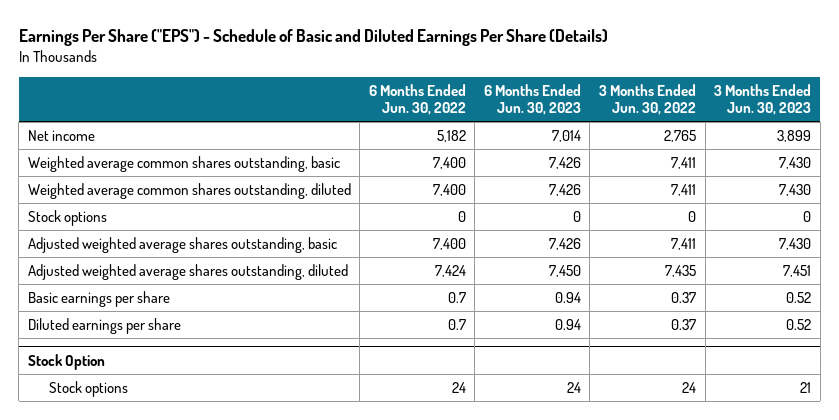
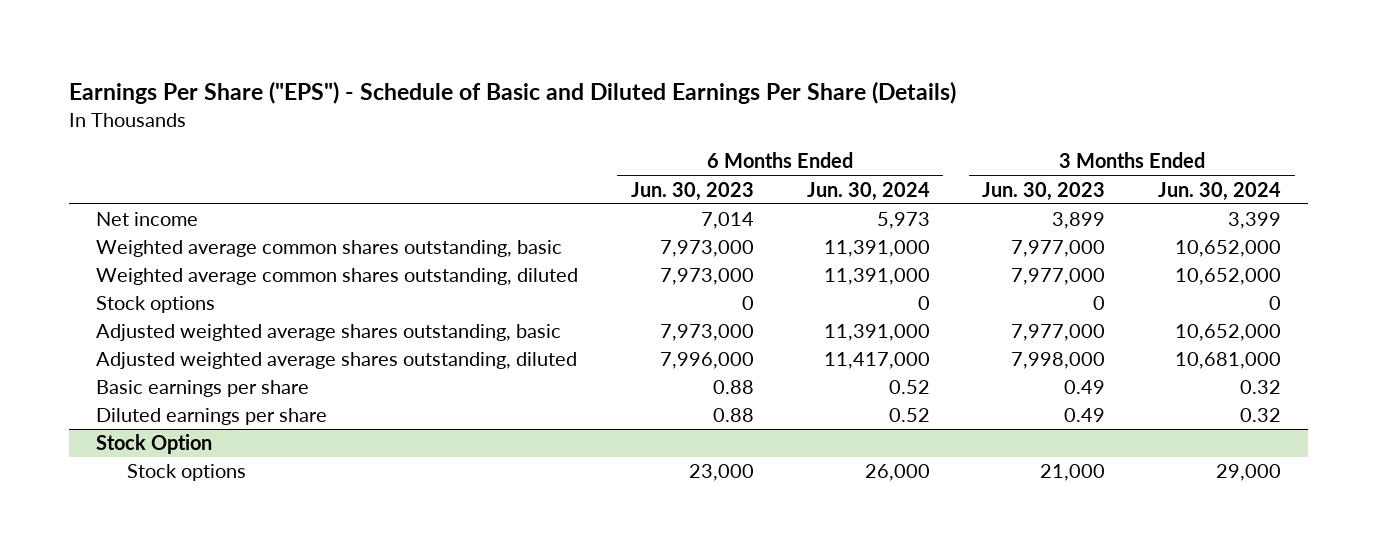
[368,83,466,116] 6 Months Ended Jun. 30, 2022 -> none
[598,83,696,116] 3 Months Ended Jun. 30, 2022 -> none
none -> [806,181,930,201] Jun. 30, 2024
none -> [1158,181,1282,201] Jun. 30, 2024
[548,156,581,169] 7,426 -> [659,240,754,258] 7,973,000
[779,156,812,169] 7,430 -> [1011,240,1106,258] 7,977,000
[548,183,581,196] 7,426 -> [659,268,754,286] 7,973,000
[779,183,812,196] 7,430 -> [1011,268,1106,286] 7,977,000
[548,237,581,250] 7,426 -> [659,324,754,342] 7,973,000
[779,237,812,250] 7,430 -> [1011,324,1106,342] 7,977,000
[548,264,581,277] 7,450 -> [659,352,754,370] 7,996,000
[783,264,812,277] 7,451 -> [1011,352,1106,370] 7,998,000
[554,291,581,303] 0.94 -> [712,380,754,395] 0.88
[786,291,812,303] 0.52 -> [1064,380,1106,395] 0.49
[554,318,581,330] 0.94 -> [712,408,754,423] 0.88
[786,318,812,330] 0.52 -> [1064,408,1106,423] 0.49
[566,381,581,393] 24 -> [688,464,754,482] 23,000
[800,381,812,393] 21 -> [1040,464,1106,482] 21,000

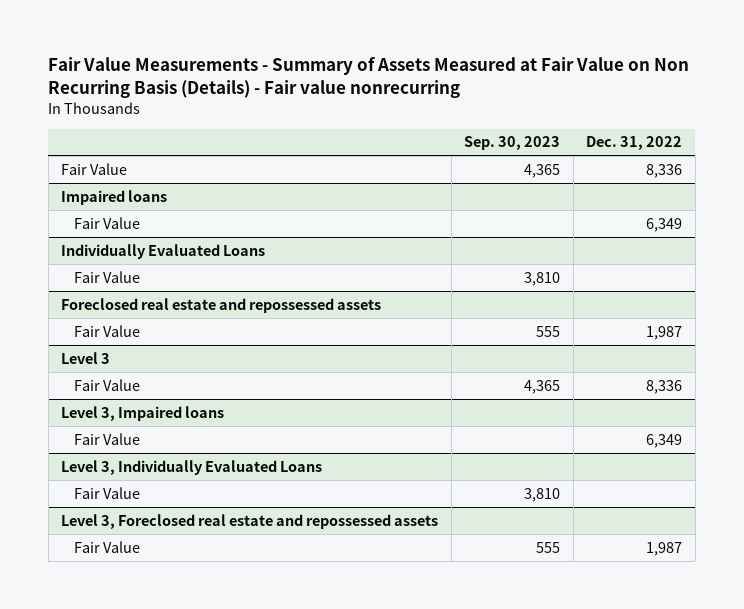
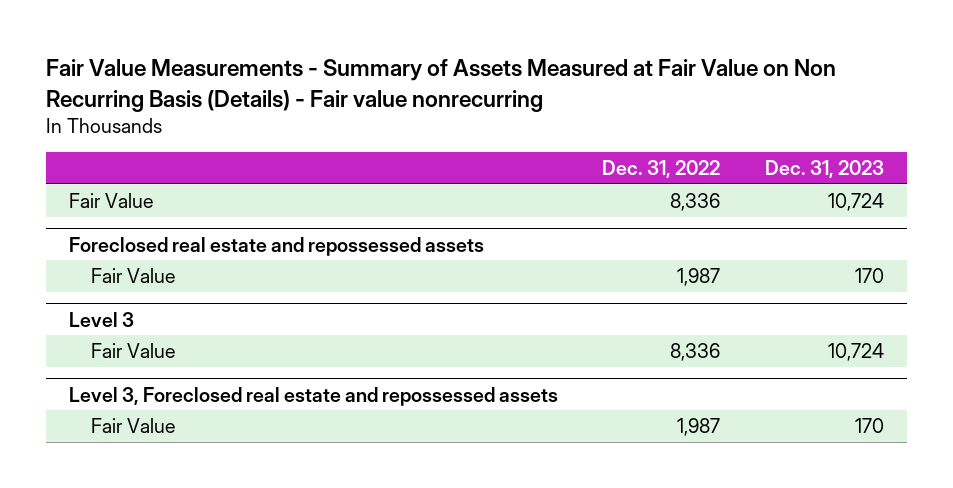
[464,136,561,151] Sep. 30, 2023 -> none
none -> [765,160,885,179] Dec. 31, 2023
[61,189,168,205] Impaired loans -> none
[74,216,141,229] Fair Value -> none
[61,243,266,259] Individually Evaluated Loans -> none
[74,270,141,283] Fair Value -> none
[61,405,225,421] Level 3, Impaired loans -> none
[74,432,141,445] Fair Value -> none
[61,459,323,475] Level 3, Individually Evaluated Loans -> none
[74,486,141,499] Fair Value -> none

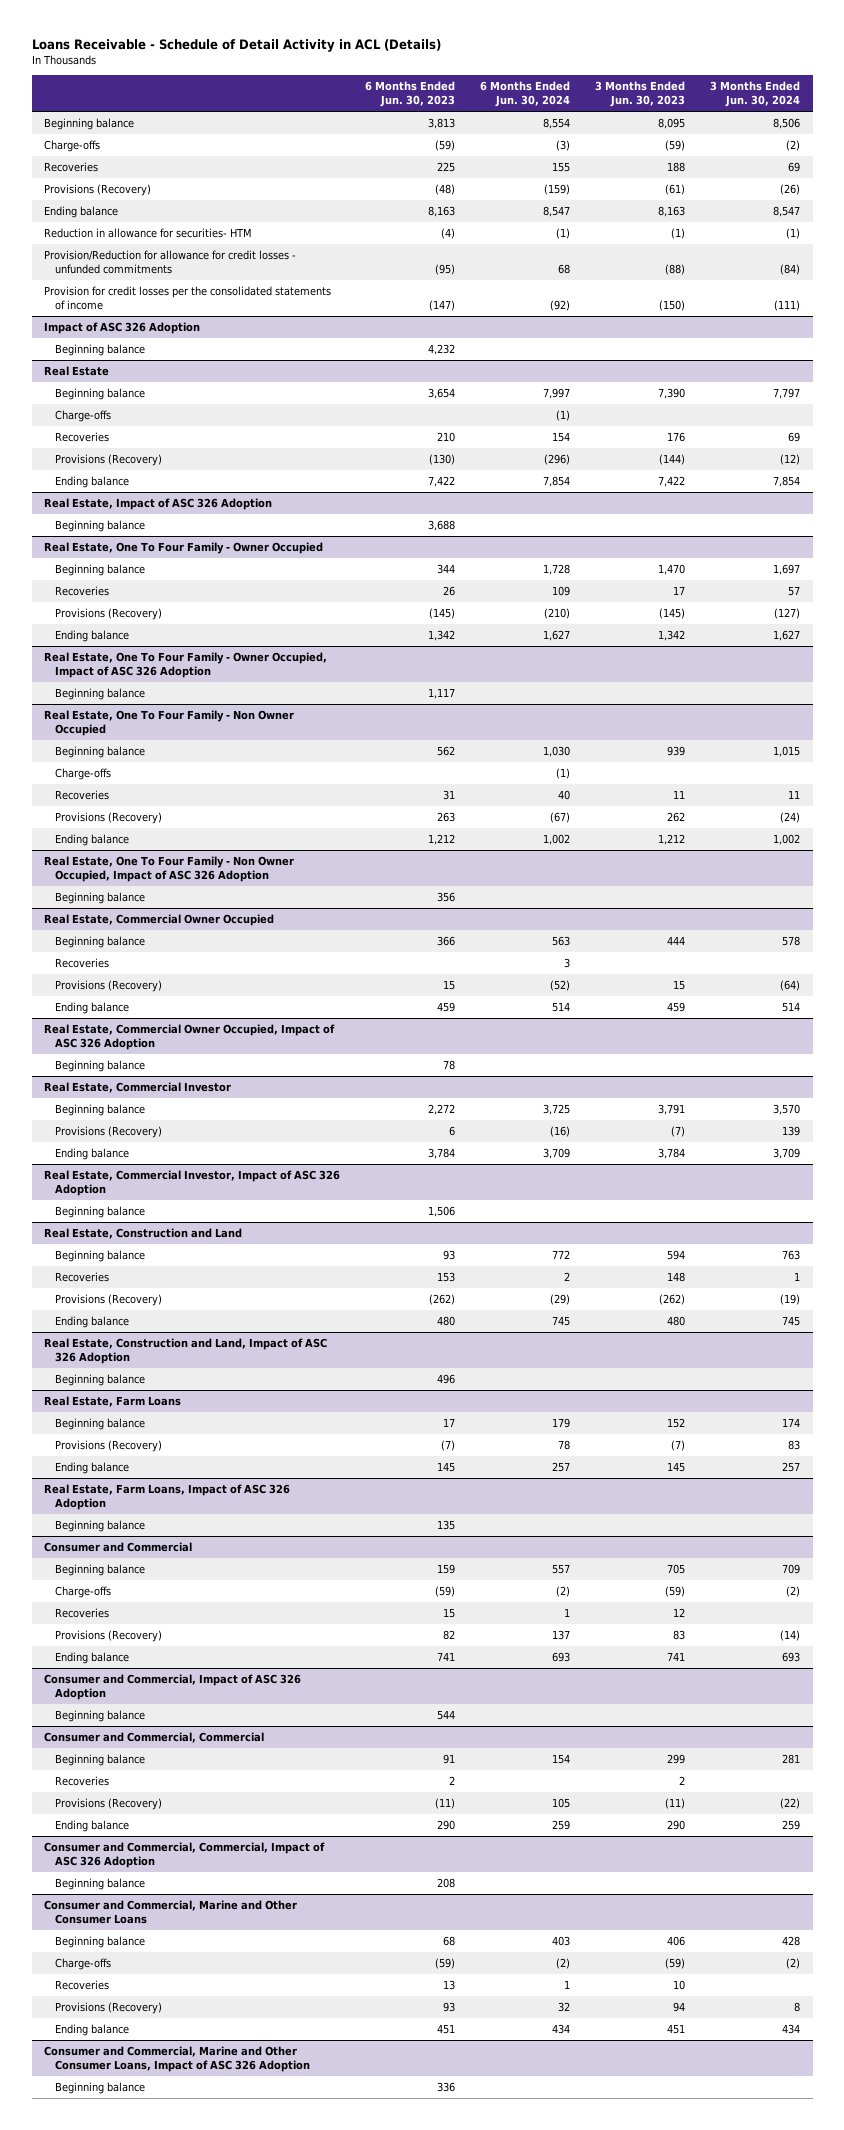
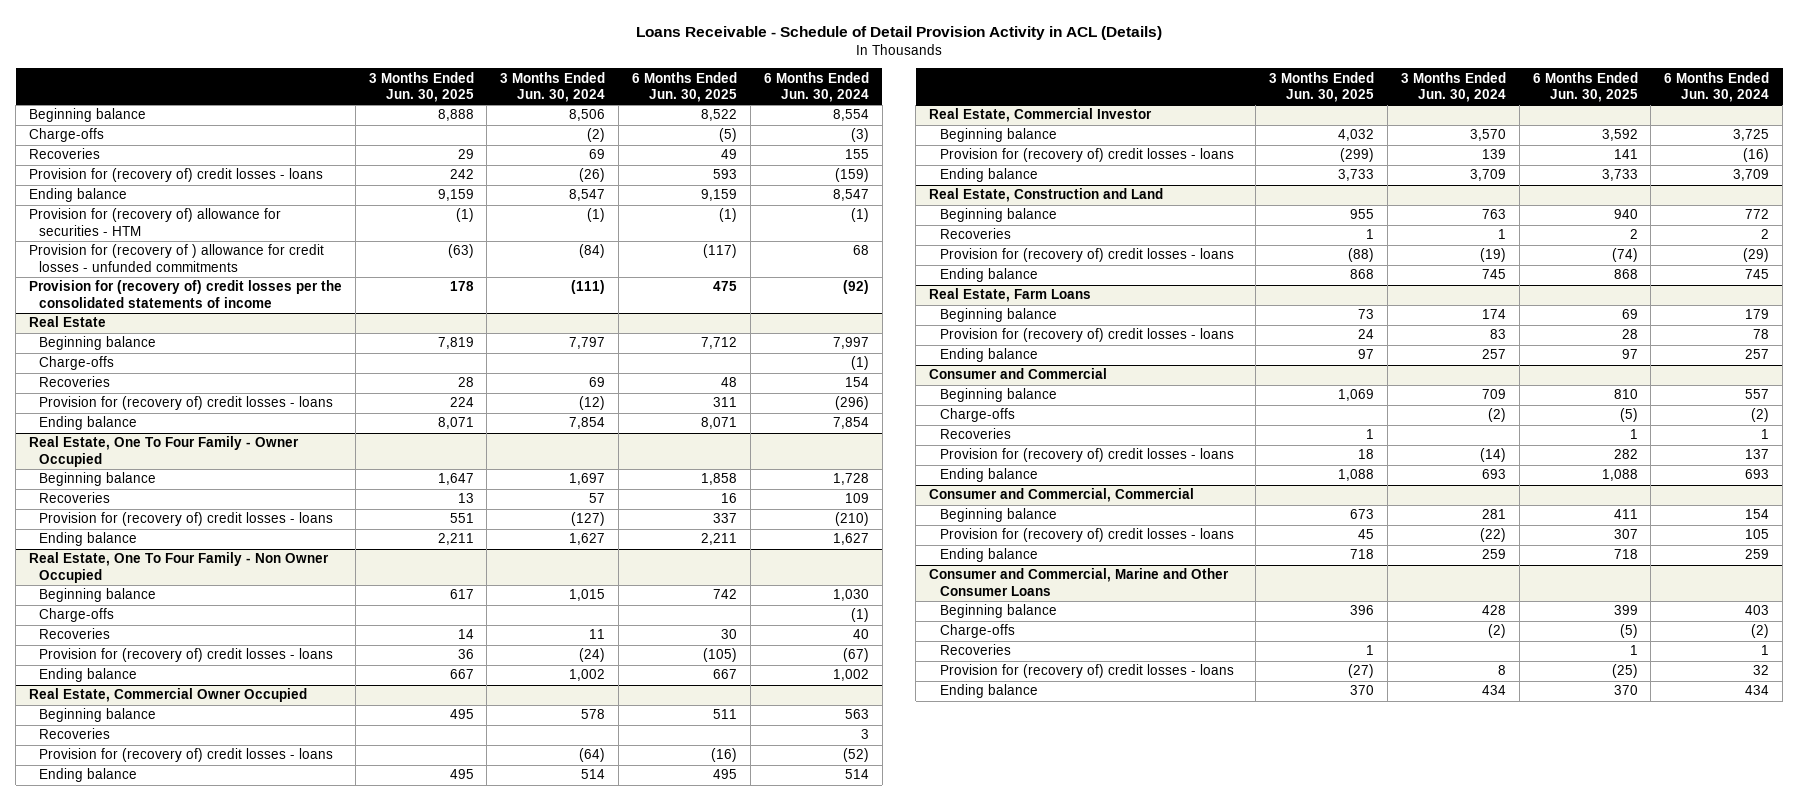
[31,38,441,52] Loans Receivable - Schedule of Detail Activity in ACL (Details) -> [636,25,1163,40] Loans Receivable - Schedule of Detail Provision Activity in ACL (Details)
[365,81,456,108] 6 Months Ended Jun. 30, 2023 -> none
[595,81,686,108] 3 Months Ended Jun. 30, 2023 -> none
none -> [368,71,474,103] 3 Months Ended Jun. 30, 2025
none -> [632,71,738,103] 6 Months Ended Jun. 30, 2025
[44,184,152,197] Provisions (Recovery) -> [28,168,323,183] Provision for (recovery of) credit losses - loans
[44,322,201,335] Impact of ASC 326 Adoption -> none
[55,344,146,357] Beginning balance -> none
[44,228,253,239] Reduction in allowance for securities- HTM -> [28,208,281,236] Provision for (recovery of) allowance for securities - HTM
[44,250,297,275] Provision/Reduction for allowance for credit losses - unfunded commitments -> [28,244,324,272] Provision for (recovery of ) allowance for credit losses - unfunded commitments
[44,286,332,311] Provision for credit losses per the consolidated statements of income -> [28,280,342,308] Provision for (recovery of) credit losses per the consolidated statements of income
[55,454,163,467] Provisions (Recovery) -> [39,396,334,411] Provision for (recovery of) credit losses - loans
[44,498,273,511] Real Estate, Impact of ASC 326 Adoption -> none
[55,520,146,533] Beginning balance -> none
[55,608,163,621] Provisions (Recovery) -> [39,512,334,527] Provision for (recovery of) credit losses - loans
[44,652,328,679] Real Estate, One To Four Family - Owner Occupied, Impact of ASC 326 Adoption -> none
[55,688,146,701] Beginning balance -> none
[55,812,163,825] Provisions (Recovery) -> [39,648,334,663] Provision for (recovery of) credit losses - loans
[44,856,295,883] Real Estate, One To Four Family - Non Owner Occupied, Impact of ASC 326 Adoption -> none
[55,892,146,905] Beginning balance -> none
[55,980,163,993] Provisions (Recovery) -> [39,748,334,763] Provision for (recovery of) credit losses - loans
[44,1024,336,1051] Real Estate, Commercial Owner Occupied, Impact of ASC 326 Adoption -> none
[55,1060,146,1073] Beginning balance -> none
[55,1126,163,1139] Provisions (Recovery) -> [939,148,1234,163] Provision for (recovery of) credit losses - loans
[44,1170,341,1197] Real Estate, Commercial Investor, Impact of ASC 326 Adoption -> none
[55,1206,146,1219] Beginning balance -> none
[55,1294,163,1307] Provisions (Recovery) -> [939,248,1234,263] Provision for (recovery of) credit losses - loans
[44,1338,328,1365] Real Estate, Construction and Land, Impact of ASC 326 Adoption -> none
[55,1374,146,1387] Beginning balance -> none
[55,1440,163,1453] Provisions (Recovery) -> [939,328,1234,343] Provision for (recovery of) credit losses - loans
[44,1484,291,1511] Real Estate, Farm Loans, Impact of ASC 326 Adoption -> none
[55,1520,146,1533] Beginning balance -> none
[55,1630,163,1643] Provisions (Recovery) -> [939,448,1234,463] Provision for (recovery of) credit losses - loans
[44,1674,302,1701] Consumer and Commercial, Impact of ASC 326 Adoption -> none
[55,1710,146,1723] Beginning balance -> none
[55,1776,110,1787] Recoveries -> none
[55,1798,163,1811] Provisions (Recovery) -> [939,528,1234,543] Provision for (recovery of) credit losses - loans
[44,1842,326,1869] Consumer and Commercial, Commercial, Impact of ASC 326 Adoption -> none
[55,1878,146,1891] Beginning balance -> none
[55,2002,163,2015] Provisions (Recovery) -> [939,664,1234,679] Provision for (recovery of) credit losses - loans
[44,2046,311,2073] Consumer and Commercial, Marine and Other Consumer Loans, Impact of ASC 326 Adoption -> none
[55,2082,146,2095] Beginning balance -> none

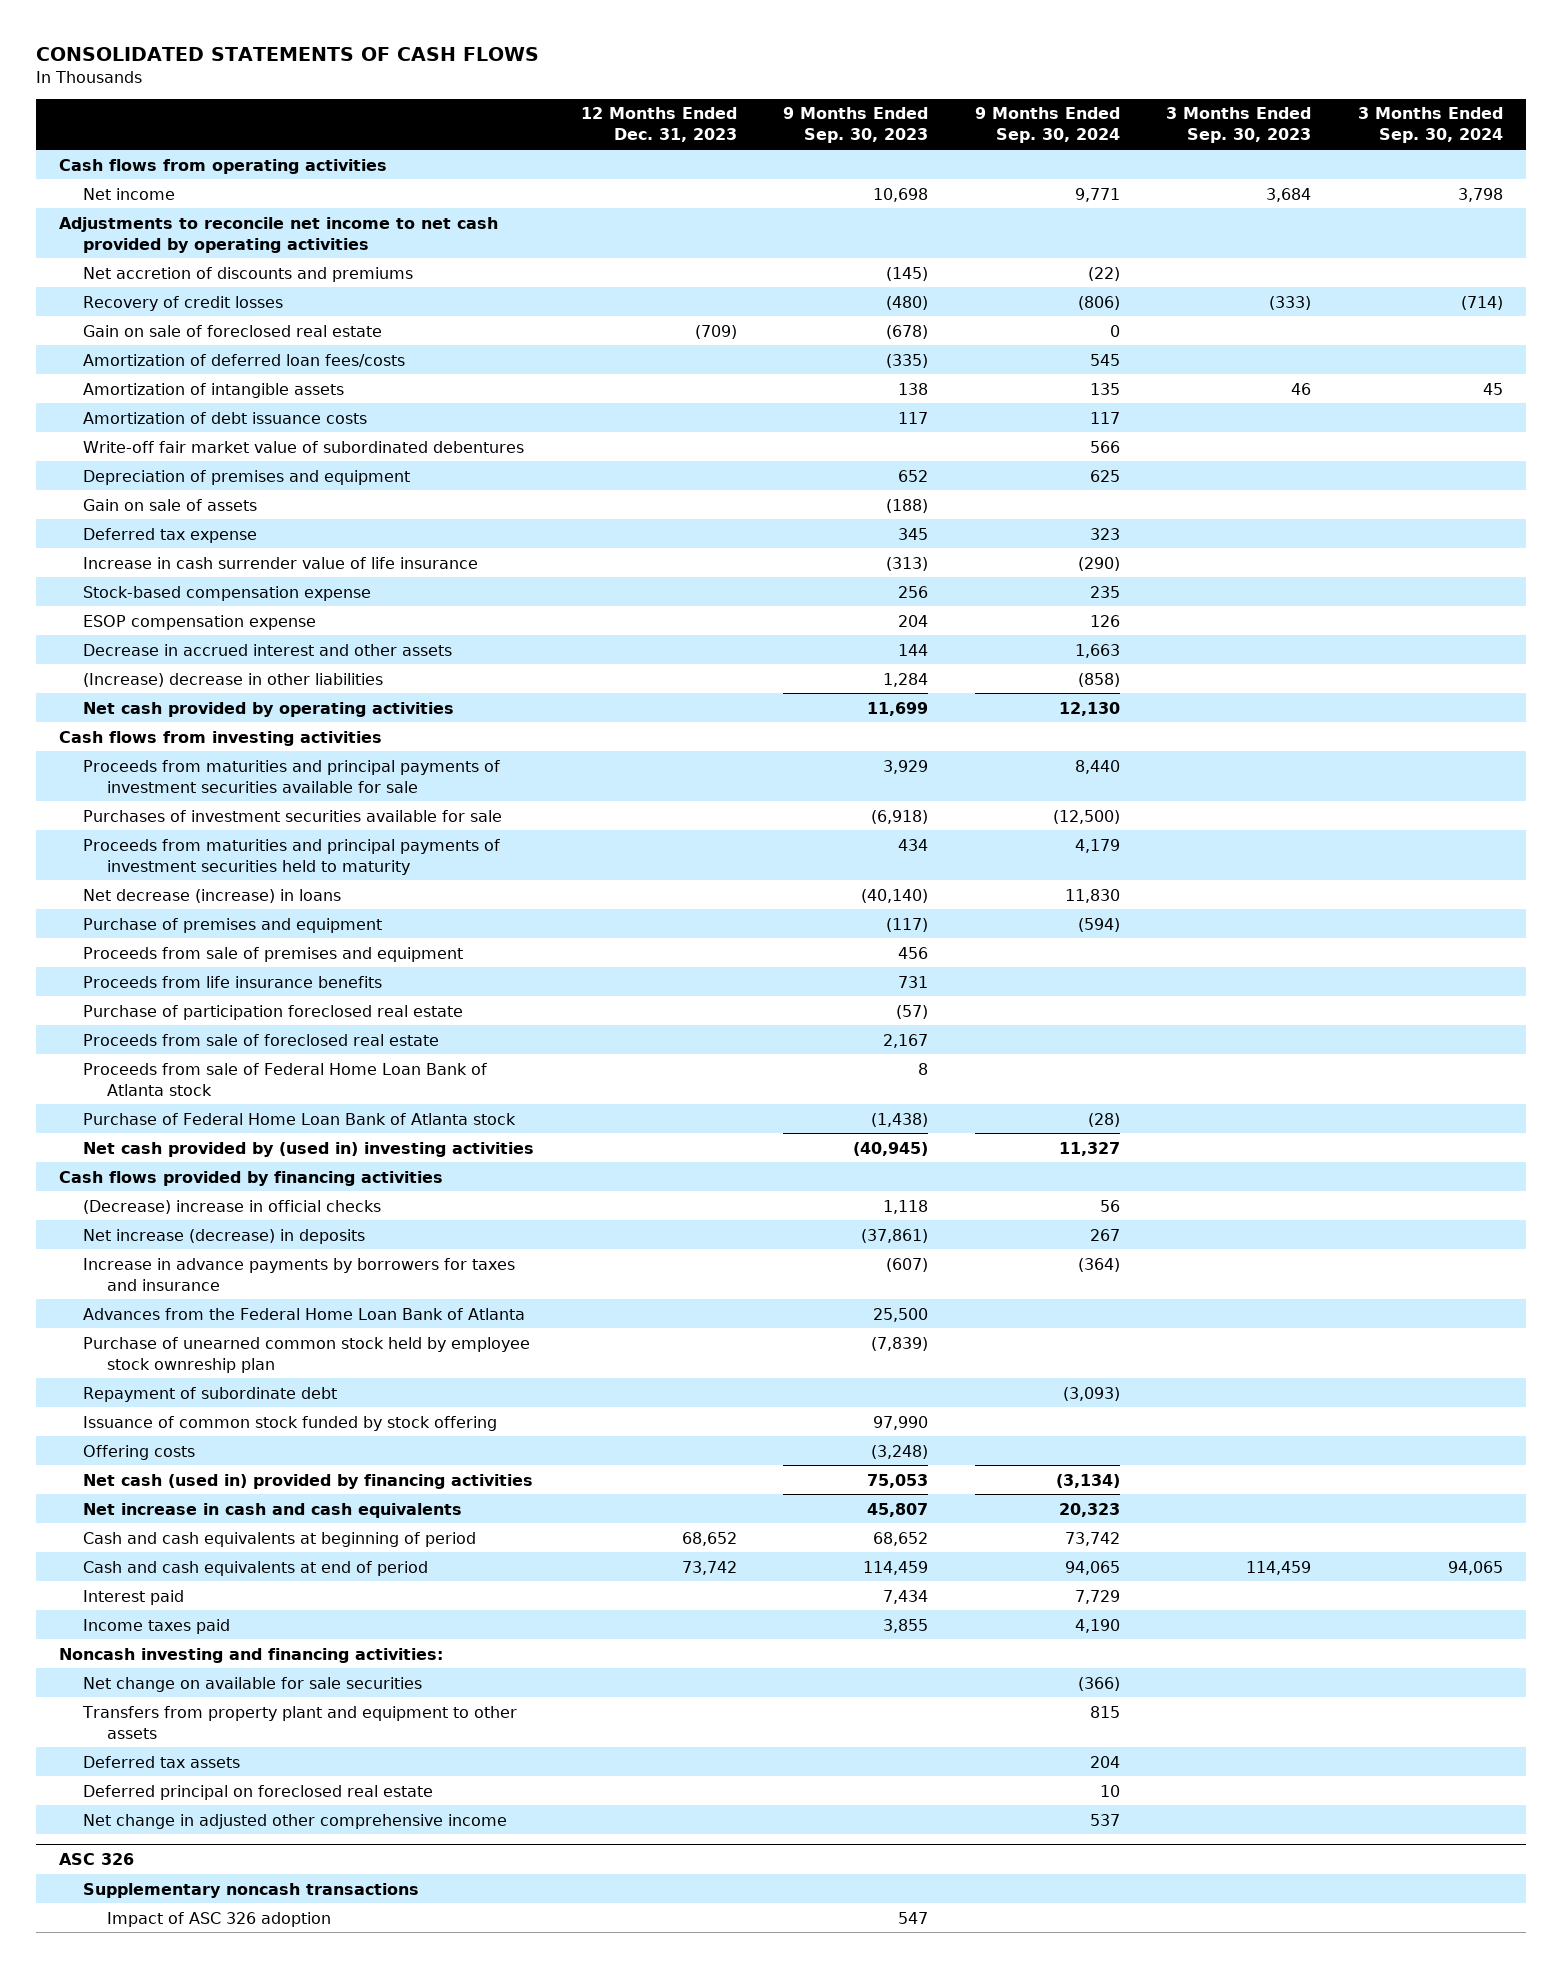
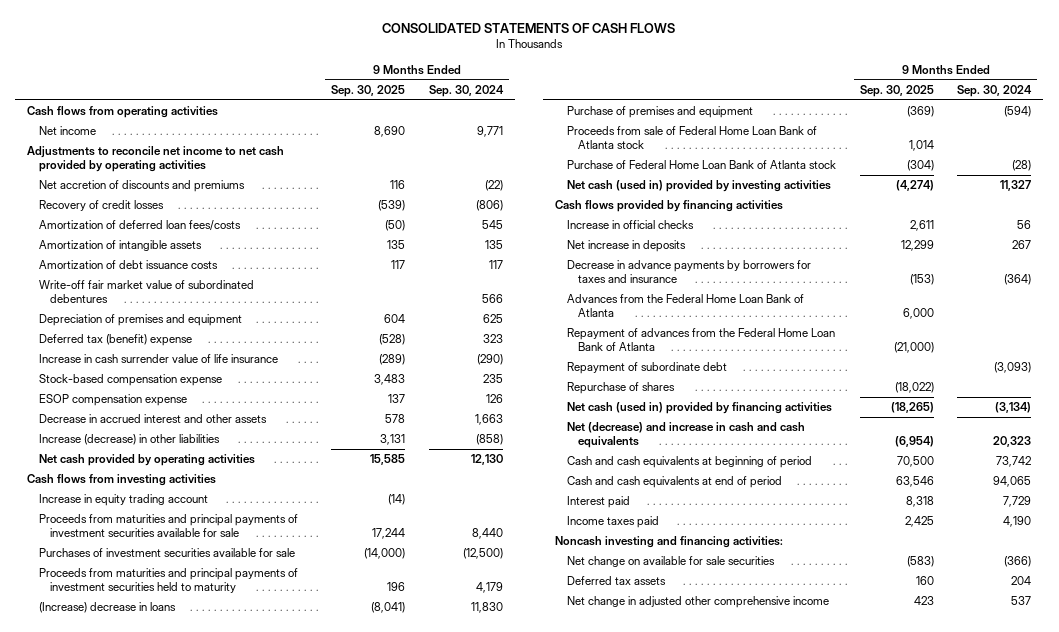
[580,107,737,143] 12 Months Ended Dec. 31, 2023 -> none
[783,107,929,144] 9 Months Ended Sep. 30, 2023 -> none
[1166,107,1312,144] 3 Months Ended Sep. 30, 2023 -> none
[1358,107,1504,144] 3 Months Ended Sep. 30, 2024 -> none
none -> [331,84,406,97] Sep. 30, 2025
[83,324,383,337] Gain on sale of foreclosed real estate -> none
[83,498,258,511] Gain on sale of assets -> none
[83,527,258,543] Deferred tax expense -> [38,334,192,347] Deferred tax (benefit) expense
[83,672,384,687] (Increase) decrease in other liabilities -> [38,434,220,446] Increase (decrease) in other liabilities
none -> [38,494,208,507] Increase in equity trading account
[83,888,342,903] Net decrease (increase) in loans -> [38,602,176,614] (Increase) decrease in loans
[83,946,464,962] Proceeds from sale of premises and equipment -> none
[83,975,383,988] Proceeds from life insurance benefits -> none
[83,1004,464,1020] Purchase of participation foreclosed real estate -> none
[83,1033,440,1046] Proceeds from sale of foreclosed real estate -> none
[83,1141,535,1157] Net cash provided by (used in) investing activities -> [566,180,831,193] Net cash (used in) provided by investing activities
[83,1199,382,1214] (Decrease) increase in official checks -> [566,220,694,230] Increase in official checks
[83,1228,366,1244] Net increase (decrease) in deposits -> [566,240,686,253] Net increase in deposits
[83,1257,516,1291] Increase in advance payments by borrowers for taxes and insurance -> [566,260,811,284] Decrease in advance payments by borrowers for taxes and insurance
[83,1336,531,1373] Purchase of unearned common stock held by employee stock ownreship plan -> none
none -> [566,328,835,352] Repayment of advances from the Federal Home Loan Bank of Atlanta
[83,1415,498,1431] Issuance of common stock funded by stock offering -> none
[83,1444,196,1460] Offering costs -> none
none -> [566,382,675,395] Repurchase of shares
[83,1502,463,1518] Net increase in cash and cash equivalents -> [566,422,805,449] Net (decrease) and increase in cash and cash equivalents
[82,1705,518,1739] Transfers from property plant and equipment to other assets -> none
[83,1784,434,1800] Deferred principal on foreclosed real estate -> none
[58,1853,134,1866] ASC 326 -> none
[83,1882,420,1898] Supplementary noncash transactions -> none
[107,1911,332,1927] Impact of ASC 326 adoption -> none

